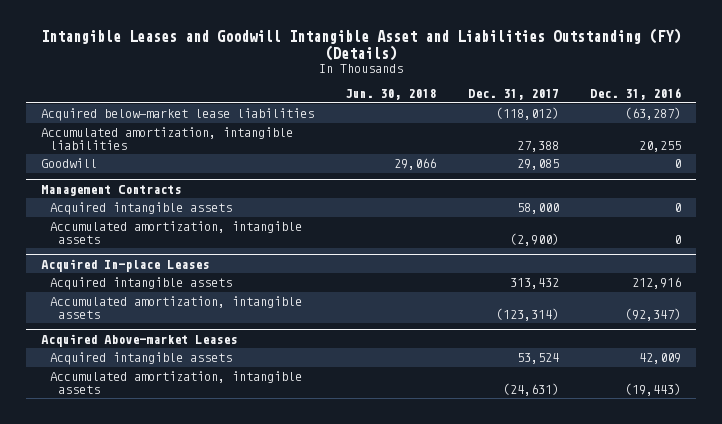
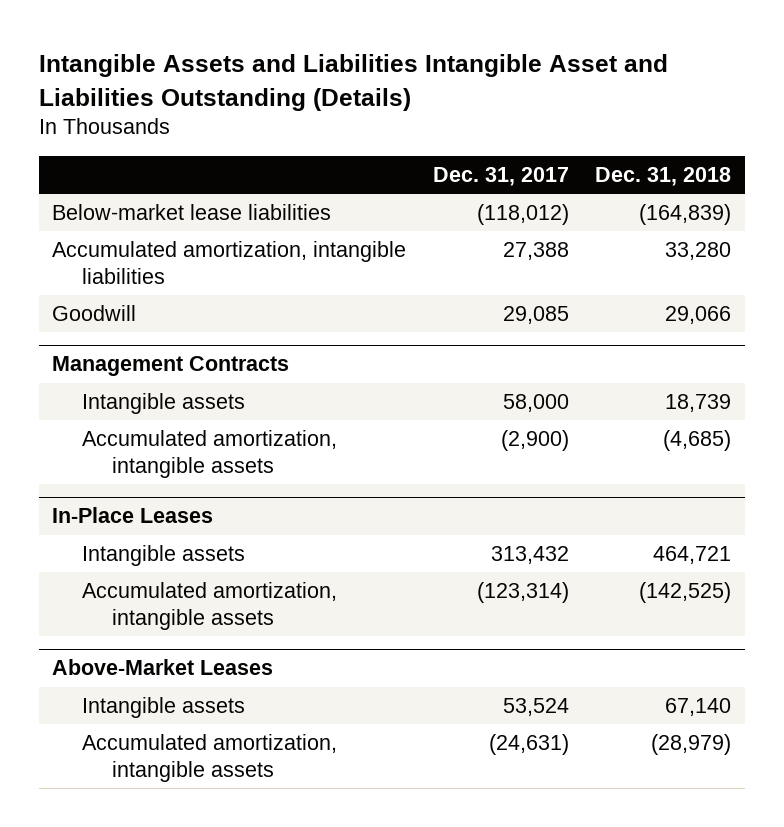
[40,28,681,61] Intangible Leases and Goodwill Intangible Asset and Liabilities Outstanding (FY) (Details) -> [39,54,669,111] Intangible Assets and Liabilities Intangible Asset and Liabilities Outstanding (Details)
[345,89,437,101] Jun. 30, 2018 -> none
[589,88,681,101] Dec. 31, 2016 -> none
none -> [595,167,732,187] Dec. 31, 2018
[41,108,315,122] Acquired below-market lease liabilities -> [52,204,332,221] Below-market lease liabilities
[49,202,232,216] Acquired intangible assets -> [82,393,246,415] Intangible assets
[41,258,210,272] Acquired In-place Leases -> [52,507,214,524] In-Place Leases
[49,277,232,291] Acquired intangible assets -> [82,545,246,567] Intangible assets
[41,333,238,347] Acquired Above-market Leases -> [52,659,274,676] Above-Market Leases
[49,352,232,366] Acquired intangible assets -> [82,697,246,719] Intangible assets

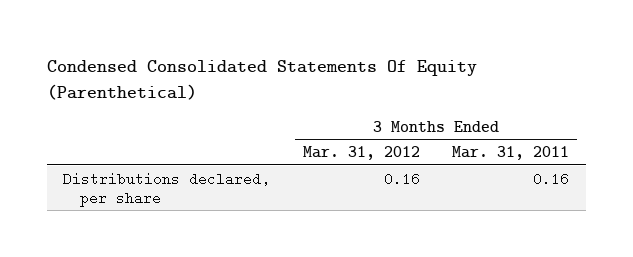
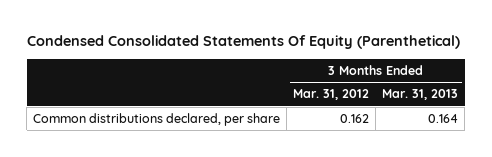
[452,146,570,161] Mar. 31, 2011 -> none
none -> [382,89,459,101] Mar. 31, 2013
[63,171,271,207] Distributions declared, per share -> [33,113,281,127] Common distributions declared, per share
[383,171,420,186] 0.16 -> [340,114,370,124] 0.162

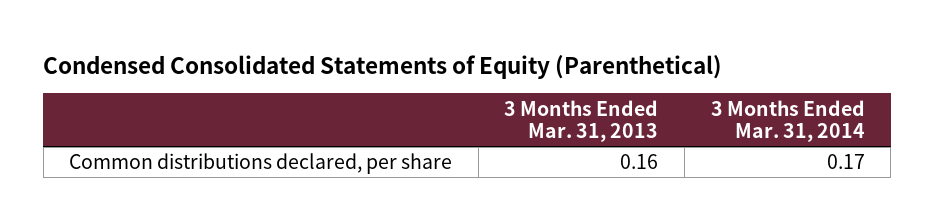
[26,35,460,50] Condensed Consolidated Statements Of Equity (Parenthetical) -> [43,54,723,79] Condensed Consolidated Statements of Equity (Parenthetical)
[293,89,370,101] Mar. 31, 2012 -> none
none -> [710,99,865,143] 3 Months Ended Mar. 31, 2014
[428,114,459,124] 0.164 -> [620,154,659,170] 0.16

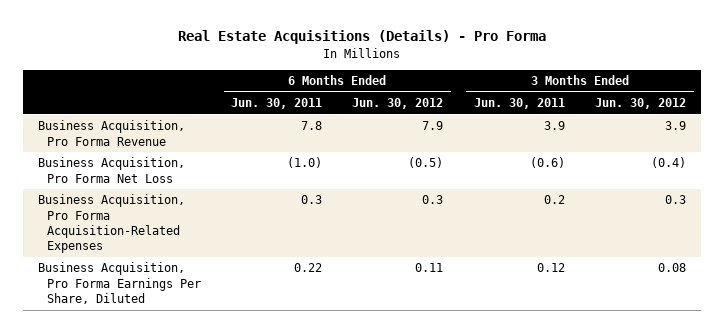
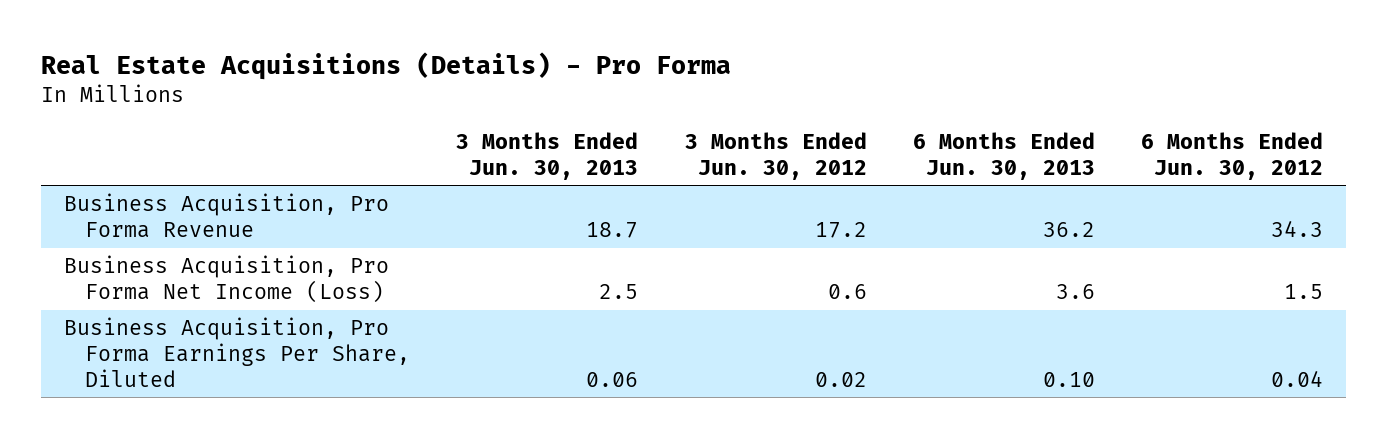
[231,98,323,110] Jun. 30, 2011 -> none
[473,98,565,110] Jun. 30, 2011 -> none
none -> [456,131,639,180] 3 Months Ended Jun. 30, 2013
none -> [912,131,1095,180] 6 Months Ended Jun. 30, 2013
[37,194,185,254] Business Acquisition, Pro Forma Acquisition-Related Expenses -> none
[422,121,444,131] 7.9 -> [1271,220,1324,238] 34.3
[665,121,687,131] 3.9 -> [814,222,867,239] 17.2
[37,157,185,183] Business Acquisition, Pro Forma Net Loss -> [64,255,390,304] Business Acquisition, Pro Forma Net Income (Loss)
[408,157,444,169] (0.5) -> [1284,284,1324,300] 1.5
[651,157,687,169] (0.4) -> [827,284,867,300] 0.6
[415,263,444,273] 0.11 -> [1271,369,1324,387] 0.04
[658,263,687,273] 0.08 -> [814,371,867,387] 0.02

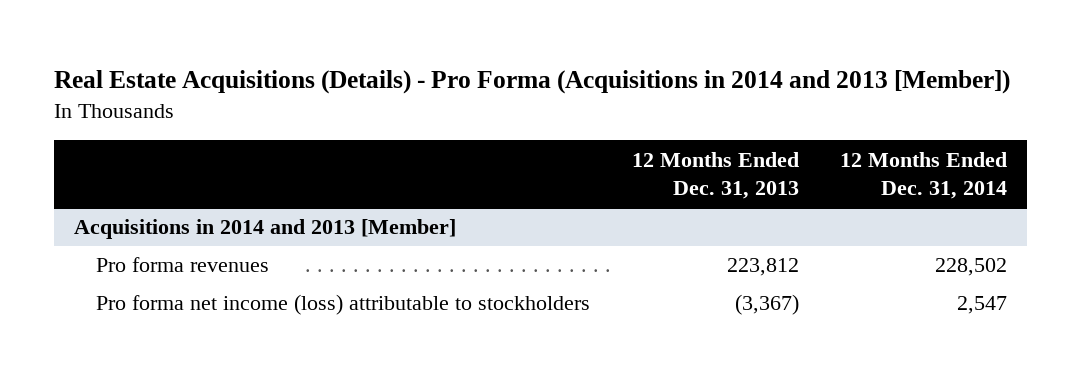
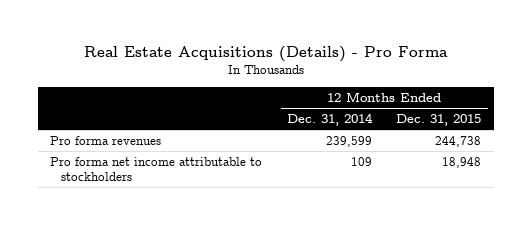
[53,70,1010,95] Real Estate Acquisitions (Details) - Pro Forma (Acquisitions in 2014 and 2013 [Member]) -> [83,46,448,63] Real Estate Acquisitions (Details) - Pro Forma
[631,151,799,200] 12 Months Ended Dec. 31, 2013 -> none
none -> [396,114,482,127] Dec. 31, 2015
[74,219,457,240] Acquisitions in 2014 and 2013 [Member] -> none
[934,258,1007,277] 228,502 -> [325,135,372,147] 239,599
[96,294,591,316] Pro forma net income (loss) attributable to stockholders -> [50,156,263,181] Pro forma net income attributable to stockholders
[956,296,1007,315] 2,547 -> [350,156,372,166] 109

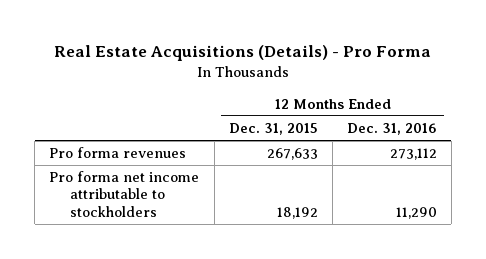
[286,113,373,127] Dec. 31, 2014 -> none
none -> [346,123,437,136] Dec. 31, 2016
[435,135,482,147] 244,738 -> [266,148,318,161] 267,633
[442,156,482,168] 18,948 -> [276,206,318,219] 18,192

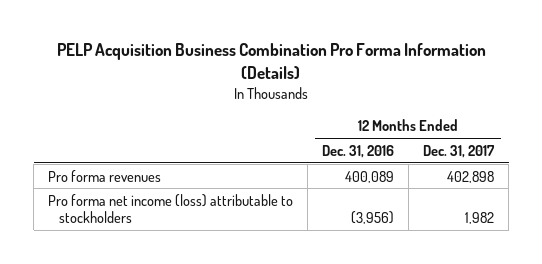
[54,45,432,62] Real Estate Acquisitions (Details) - Pro Forma -> [57,43,487,80] PELP Acquisition Business Combination Pro Forma Information (Details)
[228,123,318,136] Dec. 31, 2015 -> none
none -> [423,144,496,158] Dec. 31, 2017
[389,148,437,161] 273,112 -> [345,170,395,183] 400,089
[49,171,200,217] Pro forma net income attributable to stockholders -> [48,193,294,224] Pro forma net income (loss) attributable to stockholders
[395,206,437,219] 11,290 -> [351,211,395,225] (3,956)

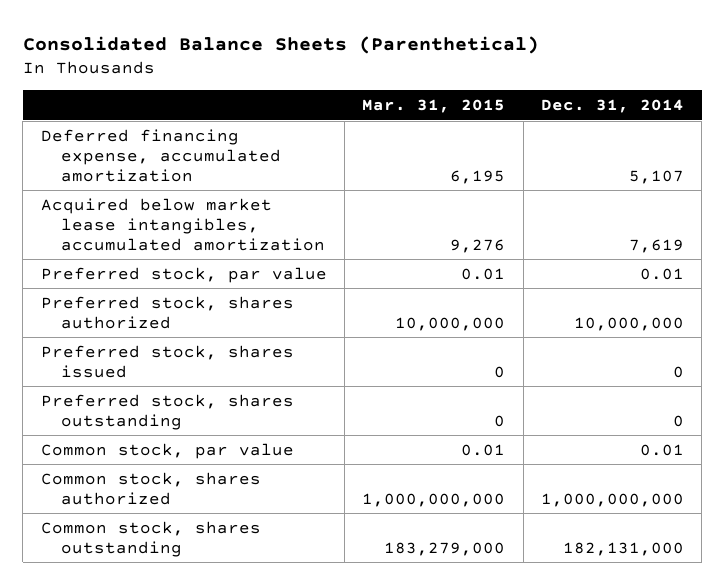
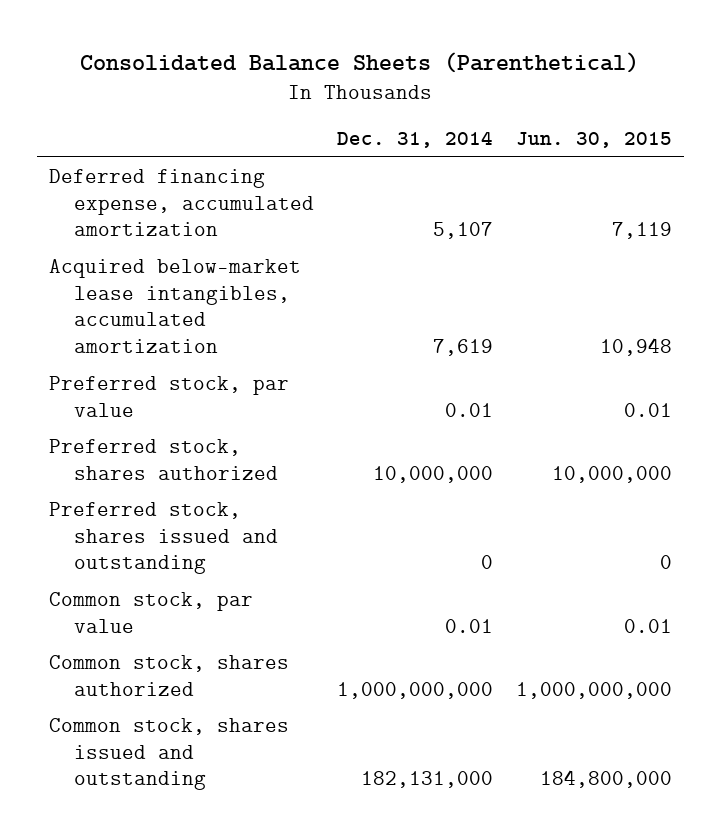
[362,99,506,114] Mar. 31, 2015 -> none
none -> [515,132,672,149] Jun. 30, 2015
[40,197,326,251] Acquired below market lease intangibles, accumulated amortization -> [48,258,301,354] Acquired below-market lease intangibles, accumulated amortization
[40,344,294,378] Preferred stock, shares issued -> none
[40,393,294,430] Preferred stock, shares outstanding -> [48,501,278,575] Preferred stock, shares issued and outstanding
[40,520,261,557] Common stock, shares outstanding -> [48,717,289,791] Common stock, shares issued and outstanding

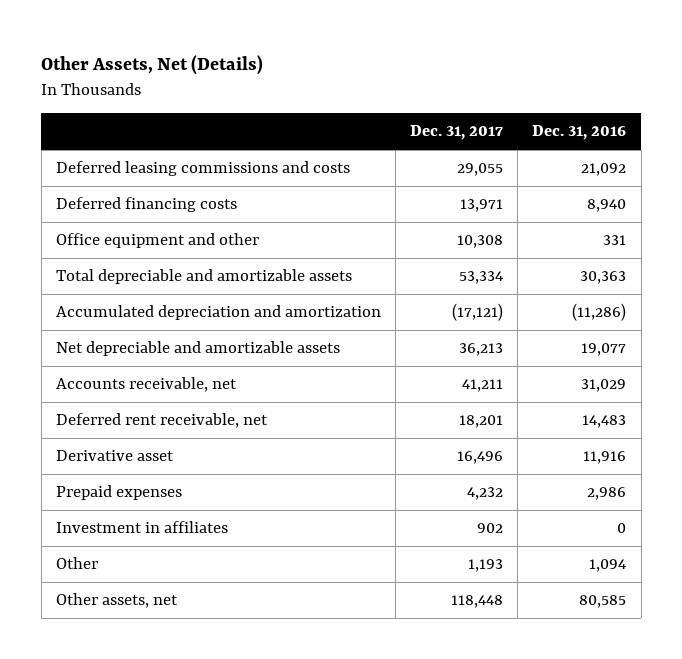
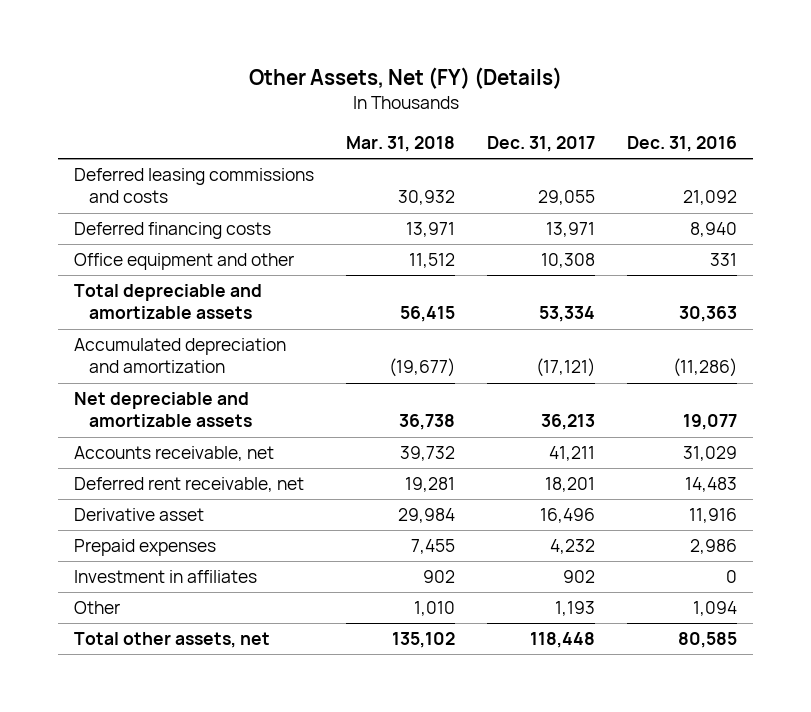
[41,54,264,75] Other Assets, Net (Details) -> [248,67,562,90] Other Assets, Net (FY) (Details)
none -> [346,135,456,152] Mar. 31, 2018
[55,593,178,609] Other assets, net -> [73,632,270,649] Total other assets, net

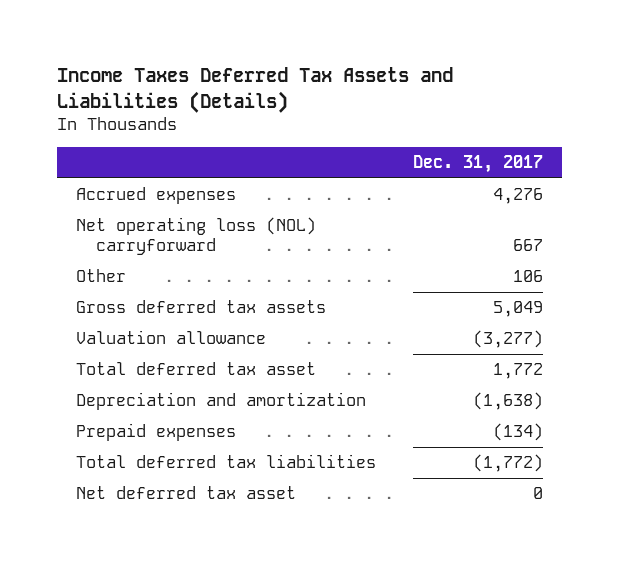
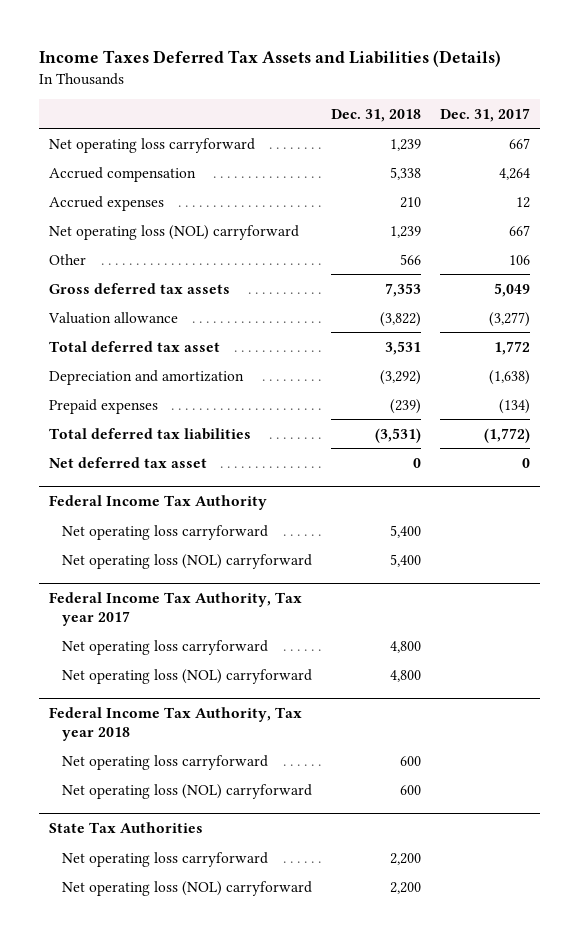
none -> [331,108,422,122] Dec. 31, 2018
none -> [48,137,255,153] Net operating loss carryforward
none -> [48,166,196,182] Accrued compensation
[493,188,544,205] 4,276 -> [516,196,531,208] 12
none -> [48,494,267,510] Federal Income Tax Authority
none -> [61,524,268,540] Net operating loss carryforward
none -> [61,553,312,569] Net operating loss (NOL) carryforward
none -> [48,591,302,626] Federal Income Tax Authority, Tax year 2017
none -> [61,639,268,655] Net operating loss carryforward
none -> [61,668,312,684] Net operating loss (NOL) carryforward
none -> [48,706,302,741] Federal Income Tax Authority, Tax year 2018
none -> [61,754,268,770] Net operating loss carryforward
none -> [61,783,312,799] Net operating loss (NOL) carryforward
none -> [48,821,203,833] State Tax Authorities
none -> [61,851,268,867] Net operating loss carryforward
none -> [61,880,312,896] Net operating loss (NOL) carryforward

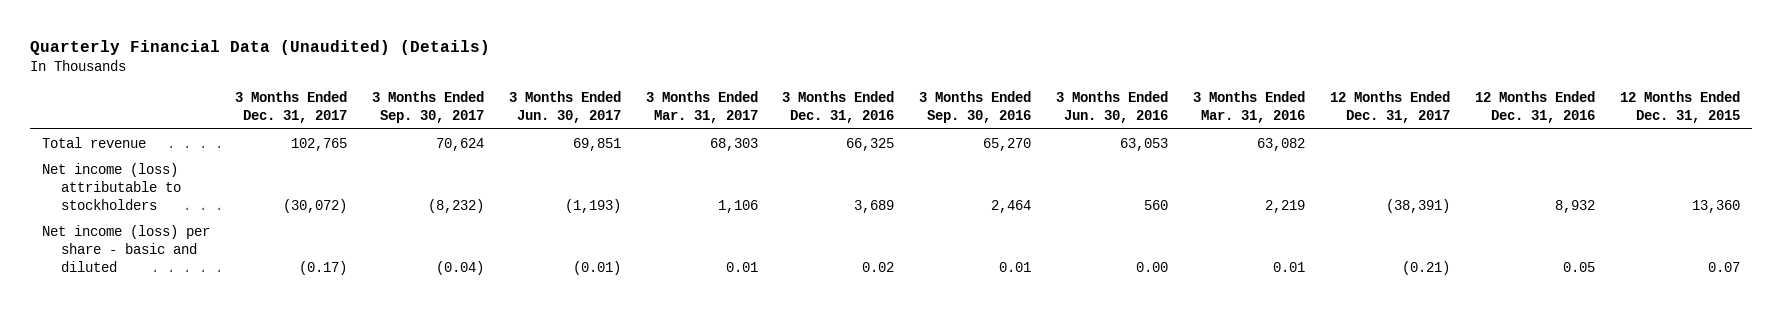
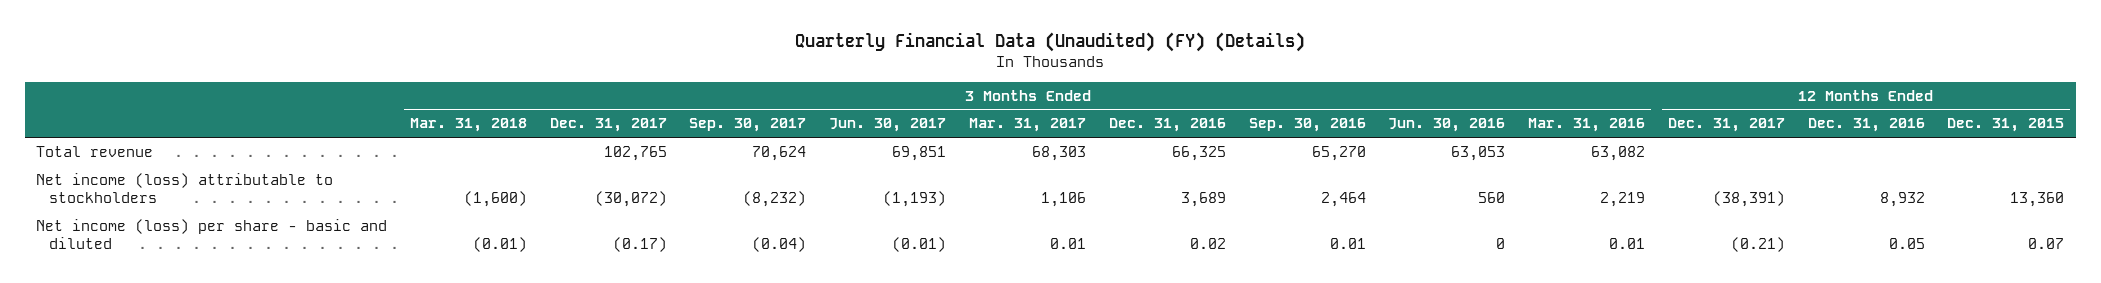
[29,39,490,55] Quarterly Financial Data (Unaudited) (Details) -> [795,32,1306,53] Quarterly Financial Data (Unaudited) (FY) (Details)
none -> [409,118,527,133] Mar. 31, 2018
[1136,261,1169,272] 0.00 -> [1496,238,1506,250] 0

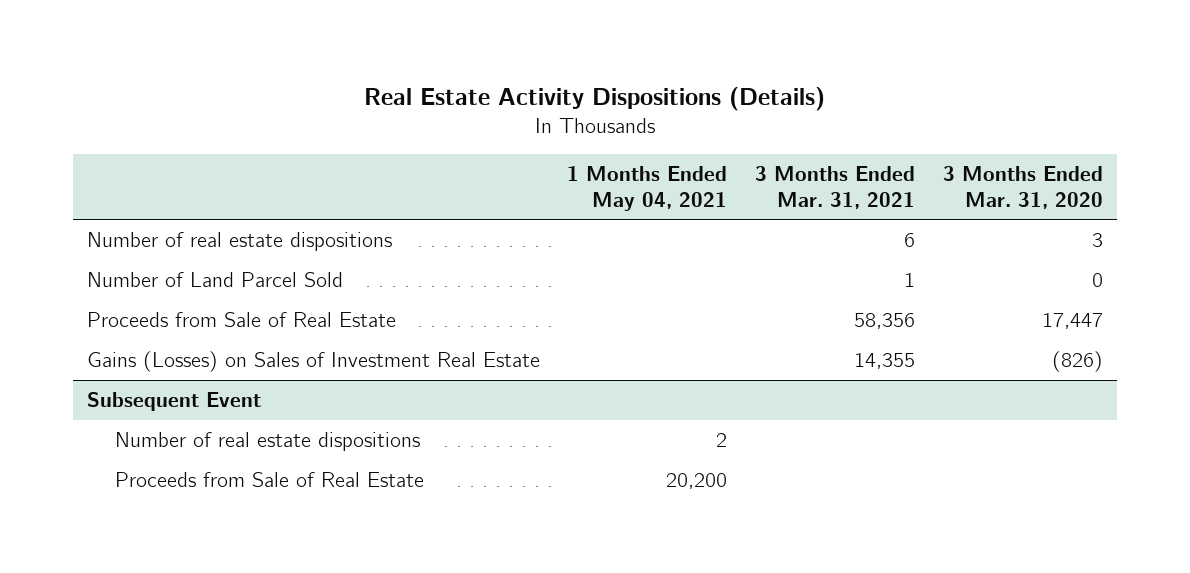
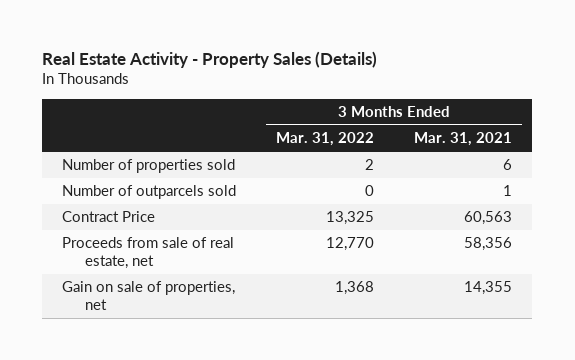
[363,86,825,111] Real Estate Activity Dispositions (Details) -> [42,50,378,68] Real Estate Activity - Property Sales (Details)
[567,165,728,211] 1 Months Ended May 04, 2021 -> none
[942,165,1103,209] 3 Months Ended Mar. 31, 2020 -> none
none -> [276,132,375,147] Mar. 31, 2022
[86,392,261,412] Subsequent Event -> none
[115,432,421,452] Number of real estate dispositions -> none
[115,472,425,488] Proceeds from Sale of Real Estate -> none
[86,232,392,252] Number of real estate dispositions -> [62,159,236,174] Number of properties sold
[86,272,343,288] Number of Land Parcel Sold -> [62,185,237,200] Number of outparcels sold
none -> [62,211,156,223] Contract Price
[86,312,396,328] Proceeds from Sale of Real Estate -> [62,237,235,269] Proceeds from sale of real estate, net
[86,351,540,373] Gains (Losses) on Sales of Investment Real Estate -> [62,281,236,310] Gain on sale of properties, net

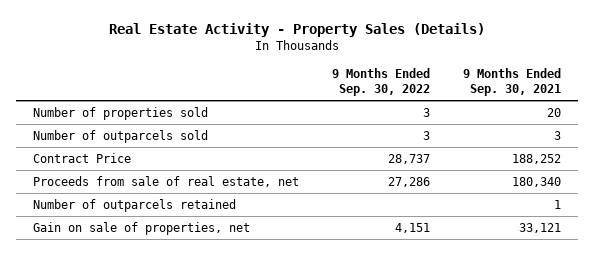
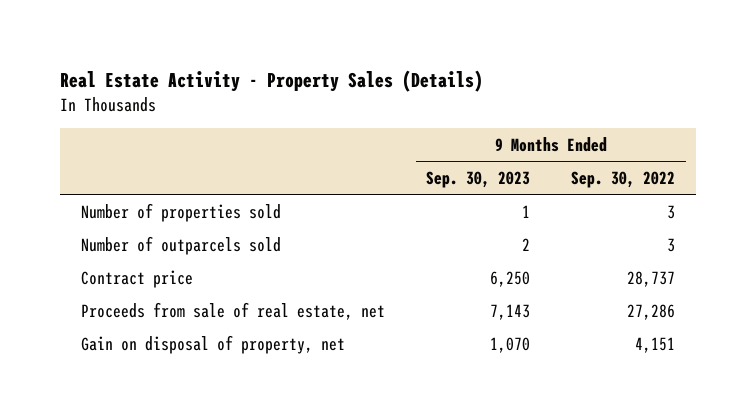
[463,67,562,96] 9 Months Ended Sep. 30, 2021 -> none
none -> [426,170,531,188] Sep. 30, 2023
[32,152,131,163] Contract Price -> [80,269,193,288] Contract price
[32,198,236,212] Number of outparcels retained -> none
[32,221,250,235] Gain on sale of properties, net -> [80,334,345,354] Gain on disposal of property, net

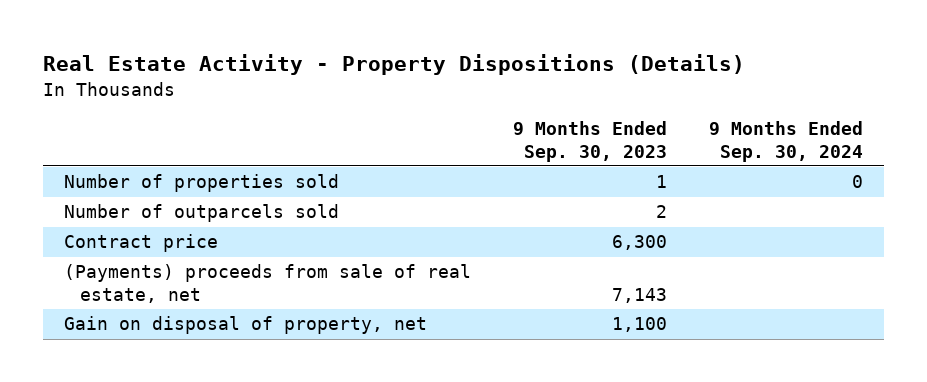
[60,70,484,93] Real Estate Activity - Property Sales (Details) -> [42,54,745,76] Real Estate Activity - Property Dispositions (Details)
[571,170,676,188] Sep. 30, 2022 -> none
none -> [708,121,863,162] 9 Months Ended Sep. 30, 2024
[490,270,531,287] 6,250 -> [611,235,667,251] 6,300
[80,301,385,320] Proceeds from sale of real estate, net -> [63,264,471,303] (Payments) proceeds from sale of real estate, net
[490,336,531,353] 1,070 -> [611,317,667,333] 1,100

